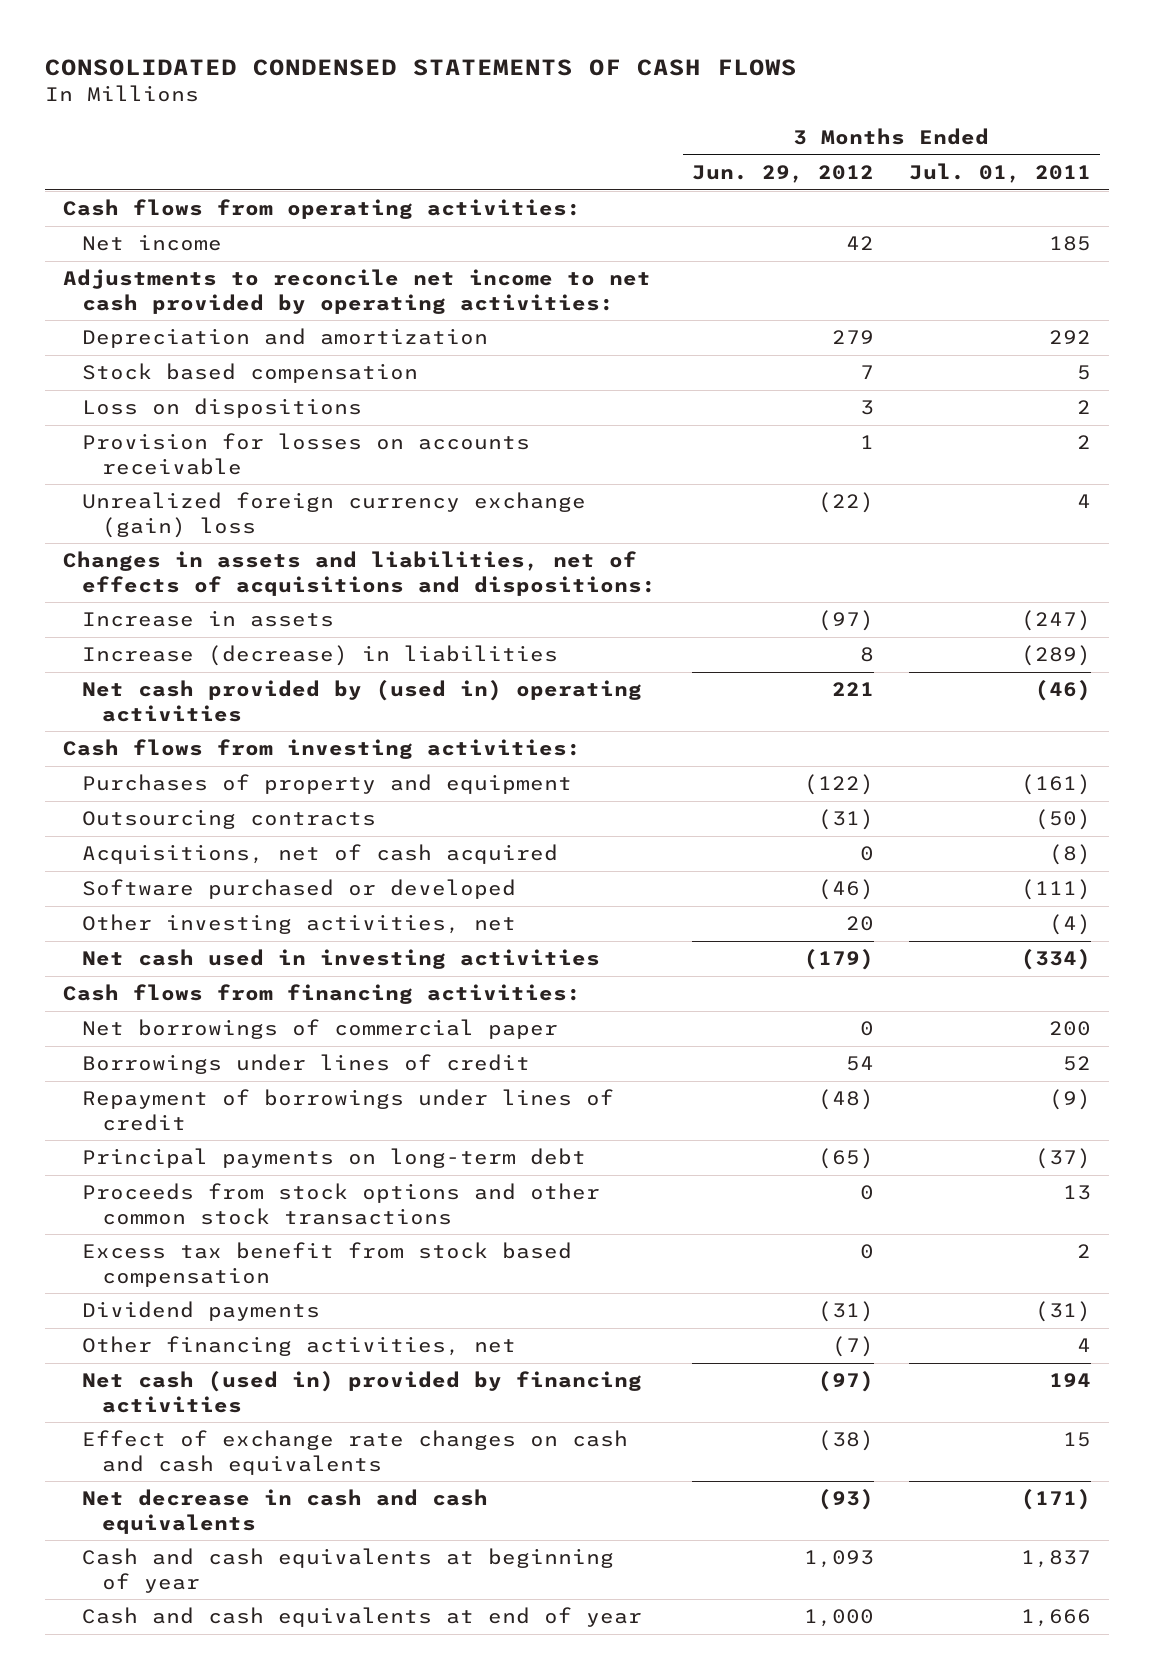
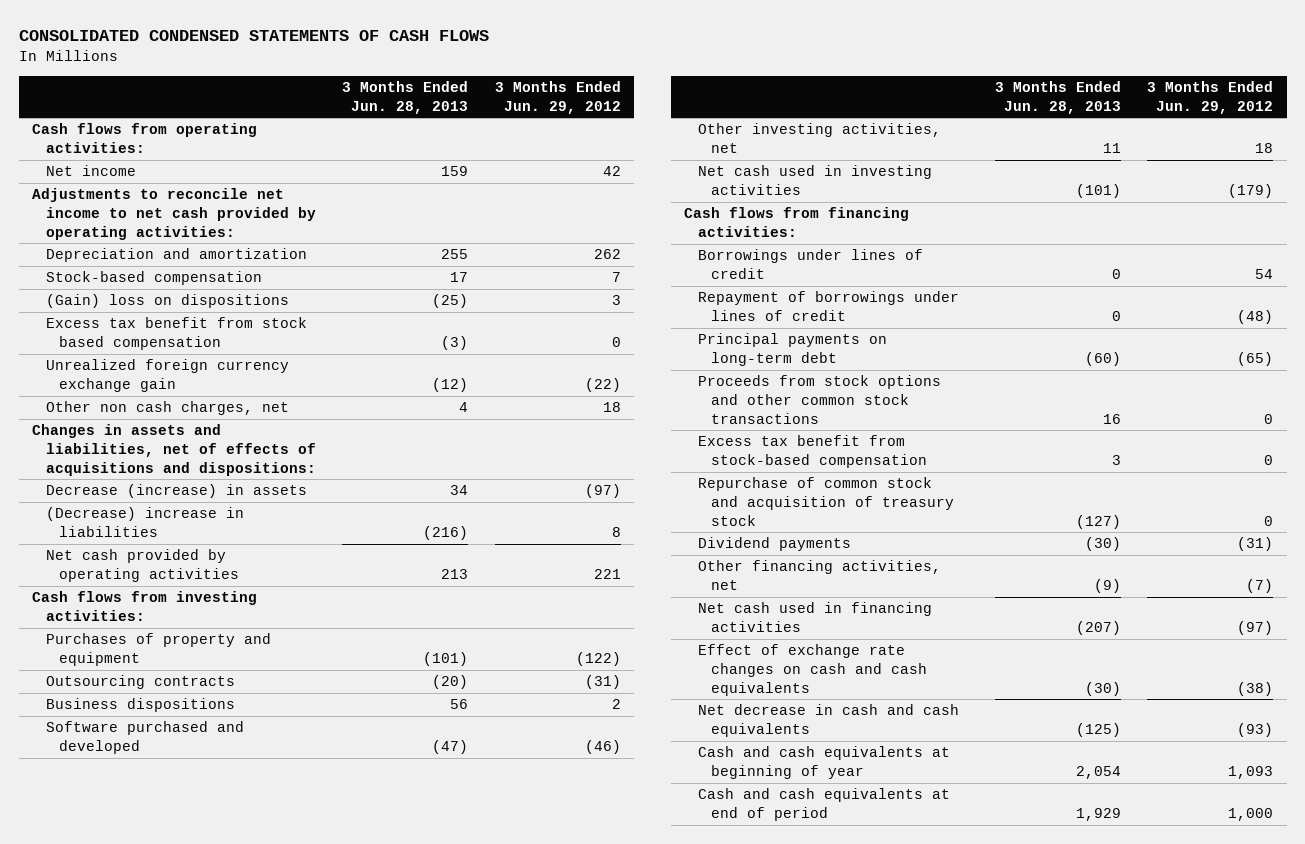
[909,163,1092,184] Jul. 01, 2011 -> none
none -> [342,80,469,114] 3 Months Ended Jun. 28, 2013
[82,433,531,475] Provision for losses on accounts receivable -> none
[831,330,874,345] 279 -> [593,249,621,260] 262
[82,363,419,384] Stock based compensation -> [45,271,262,286] Stock-based compensation
[82,398,363,419] Loss on dispositions -> [45,294,289,309] (Gain) loss on dispositions
[82,1242,573,1287] Excess tax benefit from stock based compensation -> [45,317,307,351] Excess tax benefit from stock based compensation
[82,492,587,538] Unrealized foreign currency exchange (gain) loss -> [45,359,289,393] Unrealized foreign currency exchange gain
none -> [45,401,289,416] Other non cash charges, net
[82,610,335,628] Increase in assets -> [45,484,307,499] Decrease (increase) in assets
[82,645,559,667] Increase (decrease) in liabilities -> [45,507,244,538] (Decrease) increase in liabilities
[82,680,643,722] Net cash provided by (used in) operating activities -> [45,549,240,583] Net cash provided by operating activities
[82,844,559,865] Acquisitions, net of cash acquired -> none
none -> [45,698,235,713] Business dispositions
[82,879,517,900] Software purchased or developed -> [45,721,244,755] Software purchased and developed
[845,916,874,932] 20 -> [1255,143,1274,154] 18
[82,1019,559,1040] Net borrowings of commercial paper -> none
none -> [697,435,928,469] Excess tax benefit from stock-based compensation
none -> [697,477,955,526] Repurchase of common stock and acquisition of treasury stock
[82,1371,643,1413] Net cash (used in) provided by financing activities -> [697,602,932,633] Net cash used in financing activities
[82,1607,643,1628] Cash and cash equivalents at end of year -> [697,788,950,822] Cash and cash equivalents at end of period

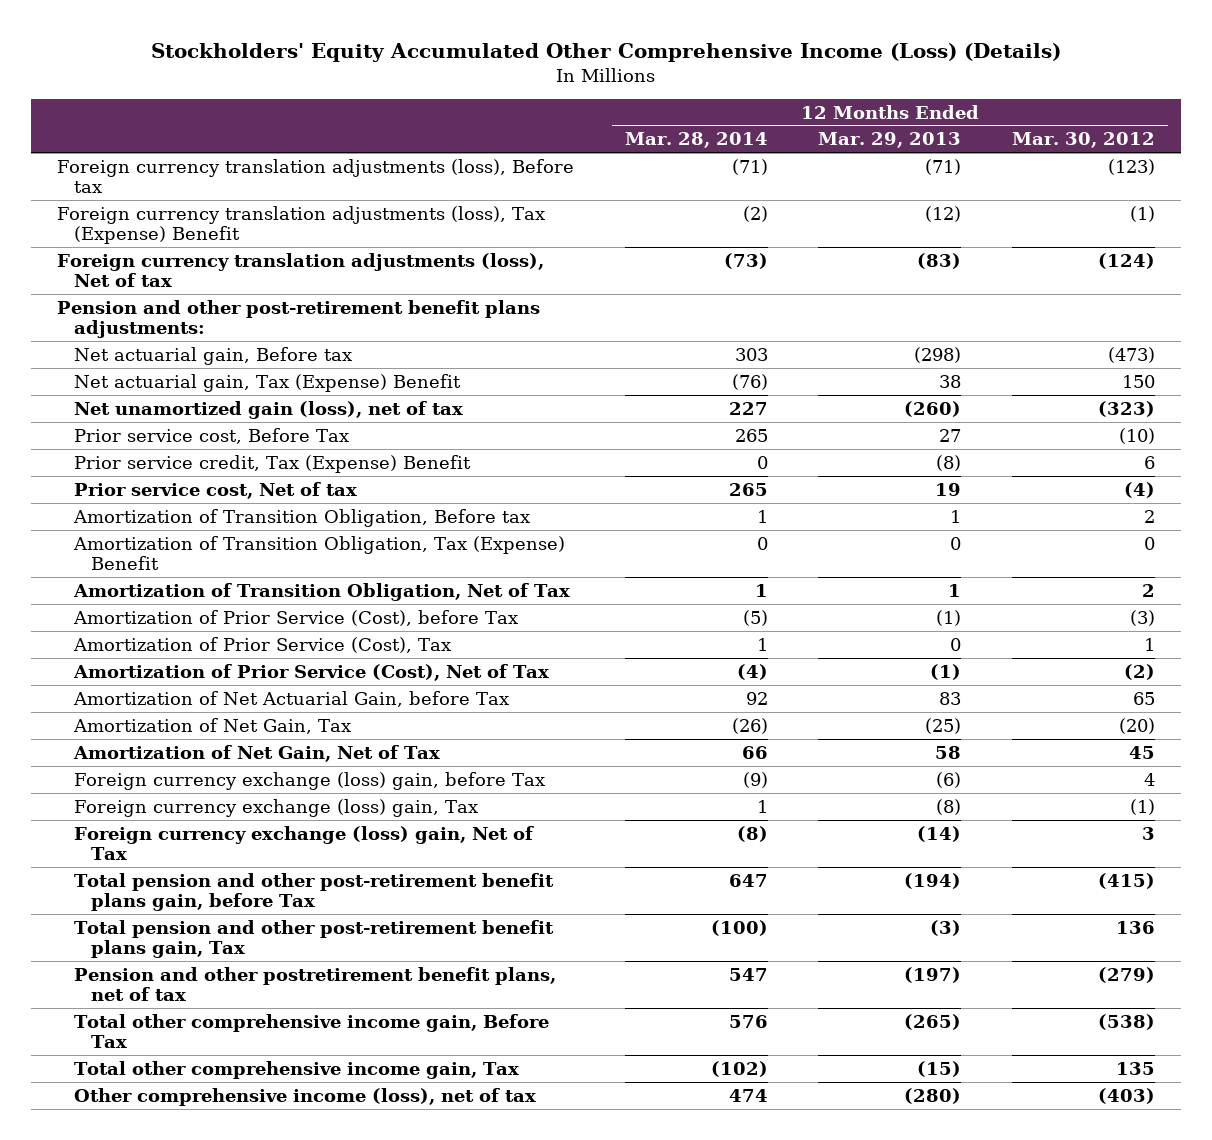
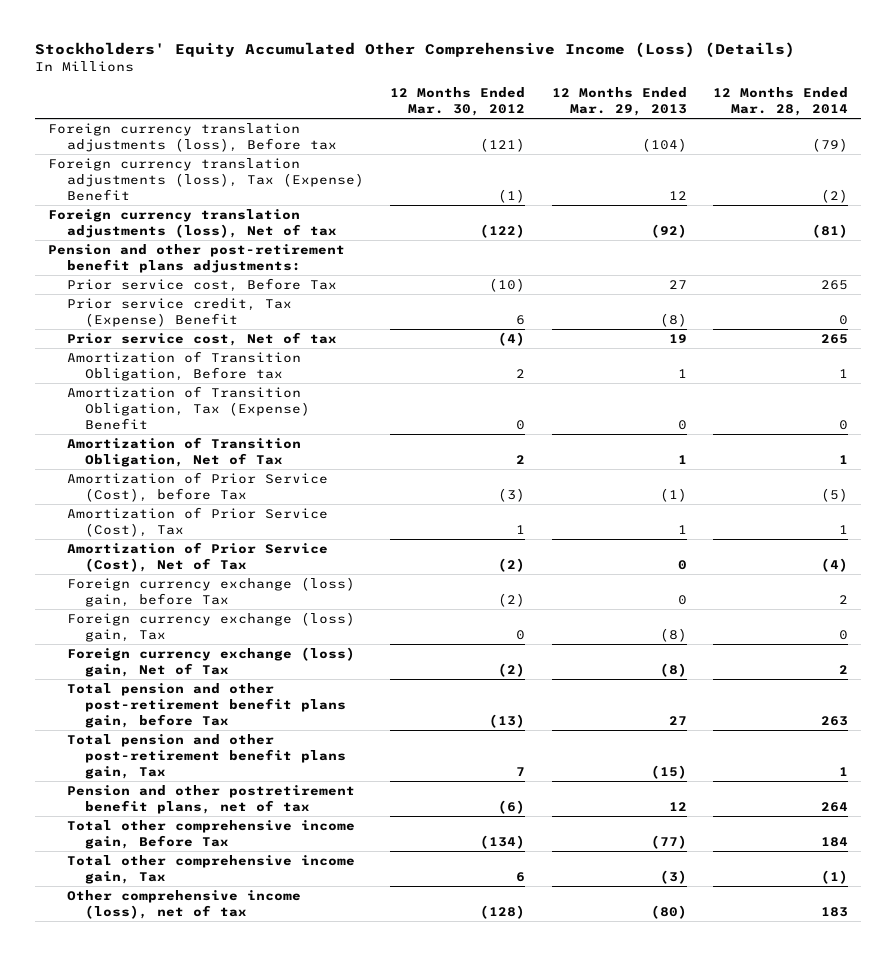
[731,158,768,175] (71) -> [811,137,848,152] (79)
[925,158,962,175] (71) -> [641,137,687,152] (104)
[1108,158,1156,175] (123) -> [480,137,526,152] (121)
[925,205,962,222] (12) -> [668,190,687,200] 12
[723,252,768,269] (73) -> [811,223,848,238] (81)
[917,252,962,269] (83) -> [650,223,687,238] (92)
[1098,252,1156,269] (124) -> [480,223,526,238] (122)
[73,346,352,365] Net actuarial gain, Before tax -> none
[73,373,461,392] Net actuarial gain, Tax (Expense) Benefit -> none
[73,400,463,419] Net unamortized gain (loss), net of tax -> none
[72,690,509,707] Amortization of Net Actuarial Gain, before Tax -> none
[72,717,351,734] Amortization of Net Gain, Tax -> none
[72,744,440,762] Amortization of Net Gain, Net of Tax -> none
[950,637,962,651] 0 -> [677,524,687,534] 1
[930,663,962,680] (1) -> [677,559,687,570] 0
[742,771,768,788] (9) -> [838,594,848,604] 2
[936,771,962,788] (6) -> [677,594,687,605] 0
[1144,772,1156,786] 4 -> [498,592,526,607] (2)
[756,799,768,813] 1 -> [838,629,848,640] 0
[1130,798,1156,815] (1) -> [516,629,526,640] 0
[736,825,768,842] (8) -> [838,664,848,674] 2
[917,825,962,842] (14) -> [659,662,687,677] (8)
[1142,826,1156,840] 3 -> [498,662,526,677] (2)
[728,873,768,887] 647 -> [820,715,848,726] 263
[904,872,962,889] (194) -> [668,715,687,725] 27
[1098,872,1156,889] (415) -> [489,713,526,728] (13)
[710,919,768,936] (100) -> [838,766,848,776] 1
[930,919,962,936] (3) -> [650,764,687,779] (15)
[1116,920,1156,934] 136 -> [516,766,526,776] 7
[728,967,768,981] 547 -> [820,801,848,812] 264
[904,966,962,983] (197) -> [668,801,687,811] 12
[1098,966,1156,983] (279) -> [498,799,526,814] (6)
[728,1014,768,1028] 576 -> [820,836,848,847] 184
[904,1013,962,1030] (265) -> [650,834,687,849] (77)
[1098,1013,1156,1030] (538) -> [480,834,526,849] (134)
[710,1060,768,1077] (102) -> [820,869,848,884] (1)
[917,1060,962,1077] (15) -> [659,869,687,884] (3)
[1116,1061,1156,1075] 135 -> [516,871,526,882] 6
[728,1088,768,1102] 474 -> [820,906,848,917] 183
[904,1087,962,1104] (280) -> [650,904,687,919] (80)
[1098,1087,1156,1104] (403) -> [480,904,526,919] (128)

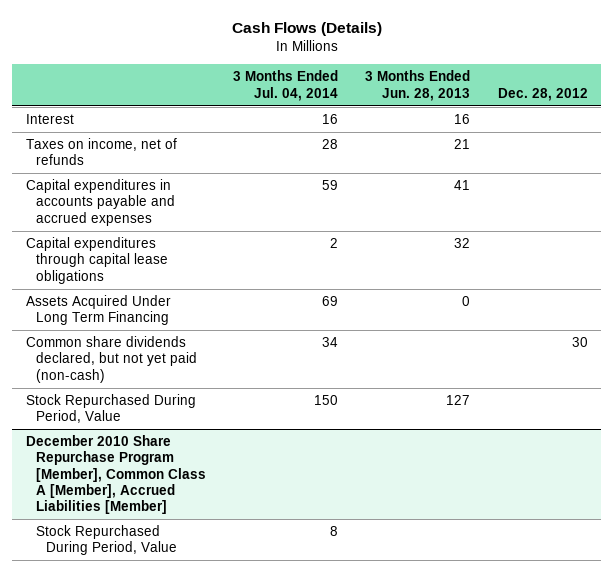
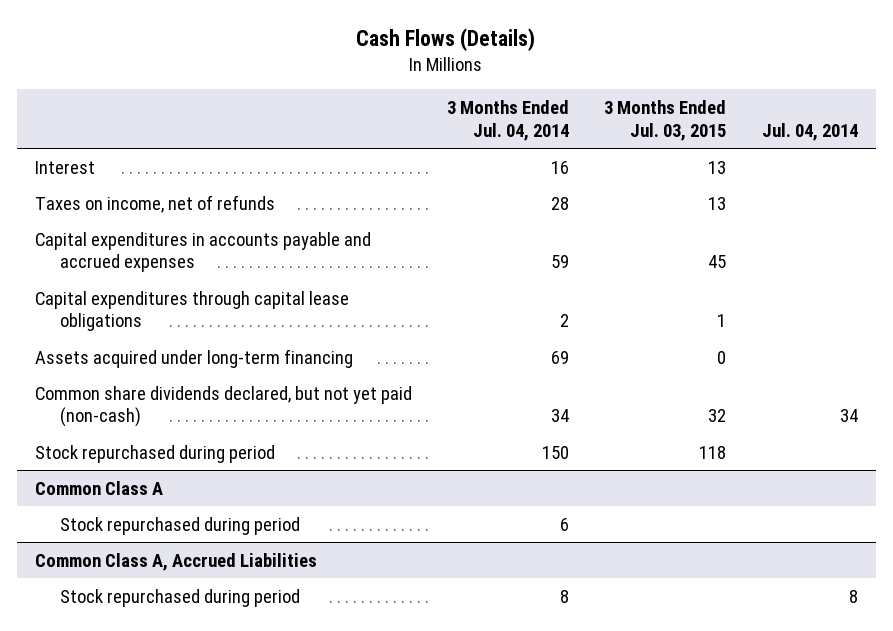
[365,70,471,101] 3 Months Ended Jun. 28, 2013 -> none
[497,87,588,101] Dec. 28, 2012 -> none
none -> [604,100,727,141] 3 Months Ended Jul. 03, 2015
none -> [761,122,858,141] Jul. 04, 2014
[26,295,172,326] Assets Acquired Under Long Term Financing -> [34,348,353,368] Assets acquired under long-term financing
[26,435,206,515] December 2010 Share Repurchase Program [Member], Common Class A [Member], Accrued Liabilities [Member] -> none
[26,394,197,424] Stock Repurchased During Period, Value -> [34,444,275,463] Stock repurchased during period
none -> [34,480,163,495] Common Class A
[35,525,177,556] Stock Repurchased During Period, Value -> [59,516,300,535] Stock repurchased during period
[330,526,339,537] 8 -> [560,517,570,531] 6
none -> [34,552,317,571] Common Class A, Accrued Liabilities
none -> [59,588,300,607] Stock repurchased during period

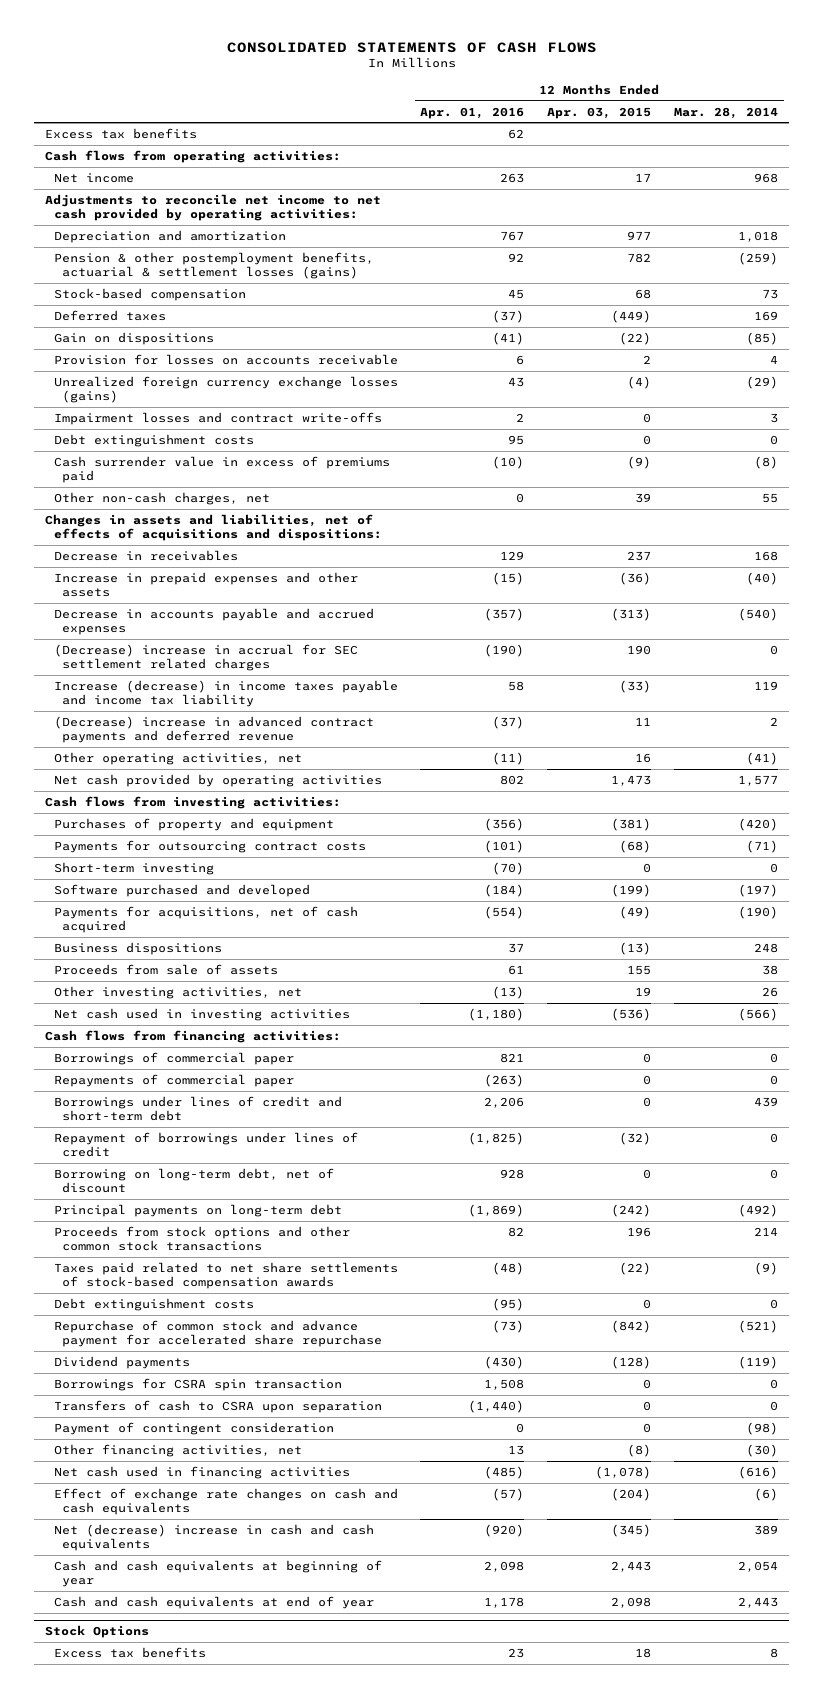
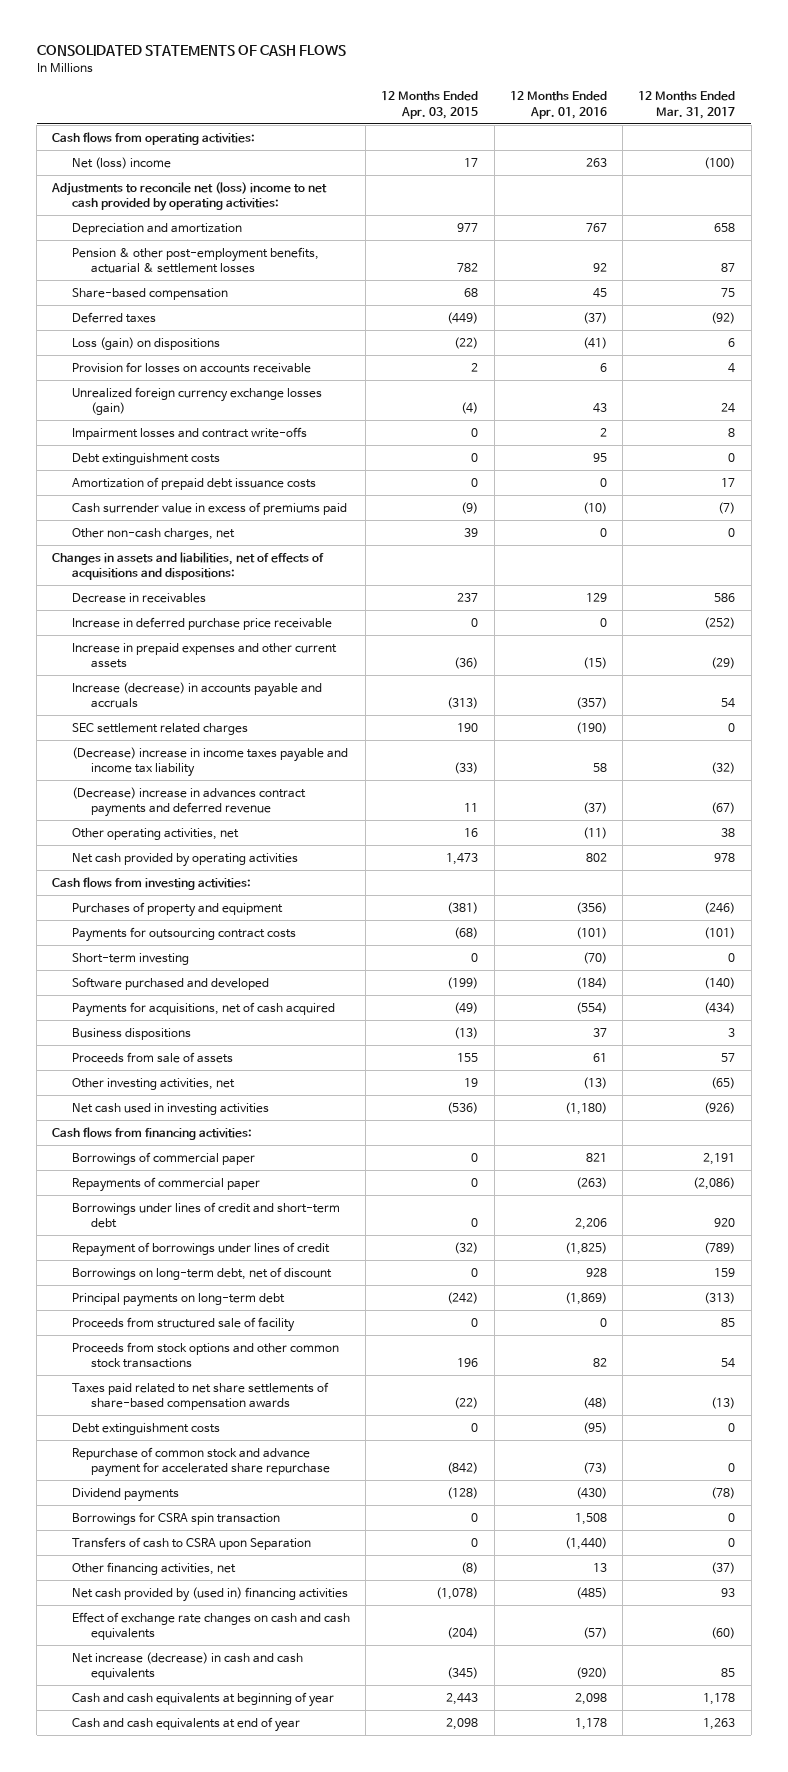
[674,106,779,119] Mar. 28, 2014 -> none
none -> [638,91,736,119] 12 Months Ended Mar. 31, 2017
[44,127,197,139] Excess tax benefits -> none
[53,172,134,183] Net income -> [71,156,171,169] Net (loss) income
[44,193,381,222] Adjustments to reconcile net income to net cash provided by operating activities: -> [51,181,328,211] Adjustments to reconcile net (loss) income to net cash provided by operating activities:
[53,251,374,280] Pension & other postemployment benefits, actuarial & settlement losses (gains) -> [71,246,319,273] Pension & other post-employment benefits, actuarial & settlement losses
[53,287,246,301] Stock-based compensation -> [71,287,228,300] Share-based compensation
[53,331,214,345] Gain on dispositions -> [71,336,220,350] Loss (gain) on dispositions
[53,375,398,404] Unrealized foreign currency exchange losses (gains) -> [71,386,322,415] Unrealized foreign currency exchange losses (gain)
none -> [71,476,316,490] Amortization of prepaid debt issuance costs
none -> [71,616,332,630] Increase in deferred purchase price receivable
[53,571,358,598] Increase in prepaid expenses and other assets -> [71,642,337,668] Increase in prepaid expenses and other current assets
[53,607,374,636] Decrease in accounts payable and accrued expenses -> [71,681,322,708] Increase (decrease) in accounts payable and accruals
[53,643,358,672] (Decrease) increase in accrual for SEC settlement related charges -> [71,722,248,735] SEC settlement related charges
[53,679,398,708] Increase (decrease) in income taxes payable and income tax liability -> [71,746,348,777] (Decrease) increase in income taxes payable and income tax liability
[53,715,374,744] (Decrease) increase in advanced contract payments and deferred revenue -> [71,786,306,817] (Decrease) increase in advances contract payments and deferred revenue
[53,1167,334,1194] Borrowing on long-term debt, net of discount -> [71,1266,332,1280] Borrowings on long-term debt, net of discount
none -> [71,1316,295,1332] Proceeds from structured sale of facility
[53,1261,398,1290] Taxes paid related to net share settlements of stock-based compensation awards -> [71,1381,329,1410] Taxes paid related to net share settlements of share-based compensation awards
[53,1421,334,1435] Payment of contingent consideration -> none
[53,1399,382,1413] Transfers of cash to CSRA upon separation -> [71,1536,311,1550] Transfers of cash to CSRA upon Separation
[53,1465,350,1479] Net cash used in financing activities -> [71,1586,348,1602] Net cash provided by (used in) financing activities
[53,1523,374,1552] Net (decrease) increase in cash and cash equivalents -> [71,1651,303,1680] Net increase (decrease) in cash and cash equivalents
[44,1625,149,1639] Stock Options -> none
[53,1646,206,1658] Excess tax benefits -> none

